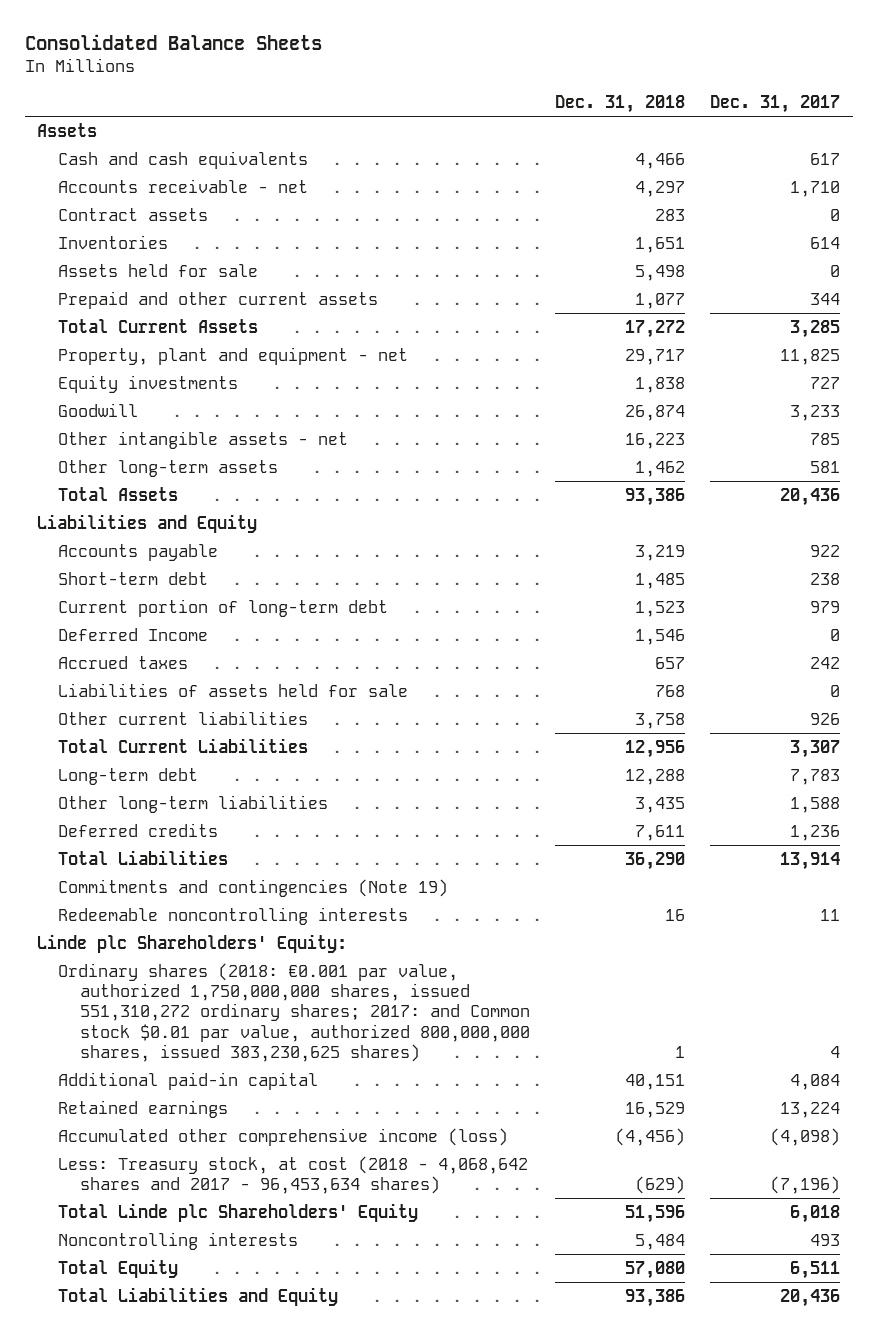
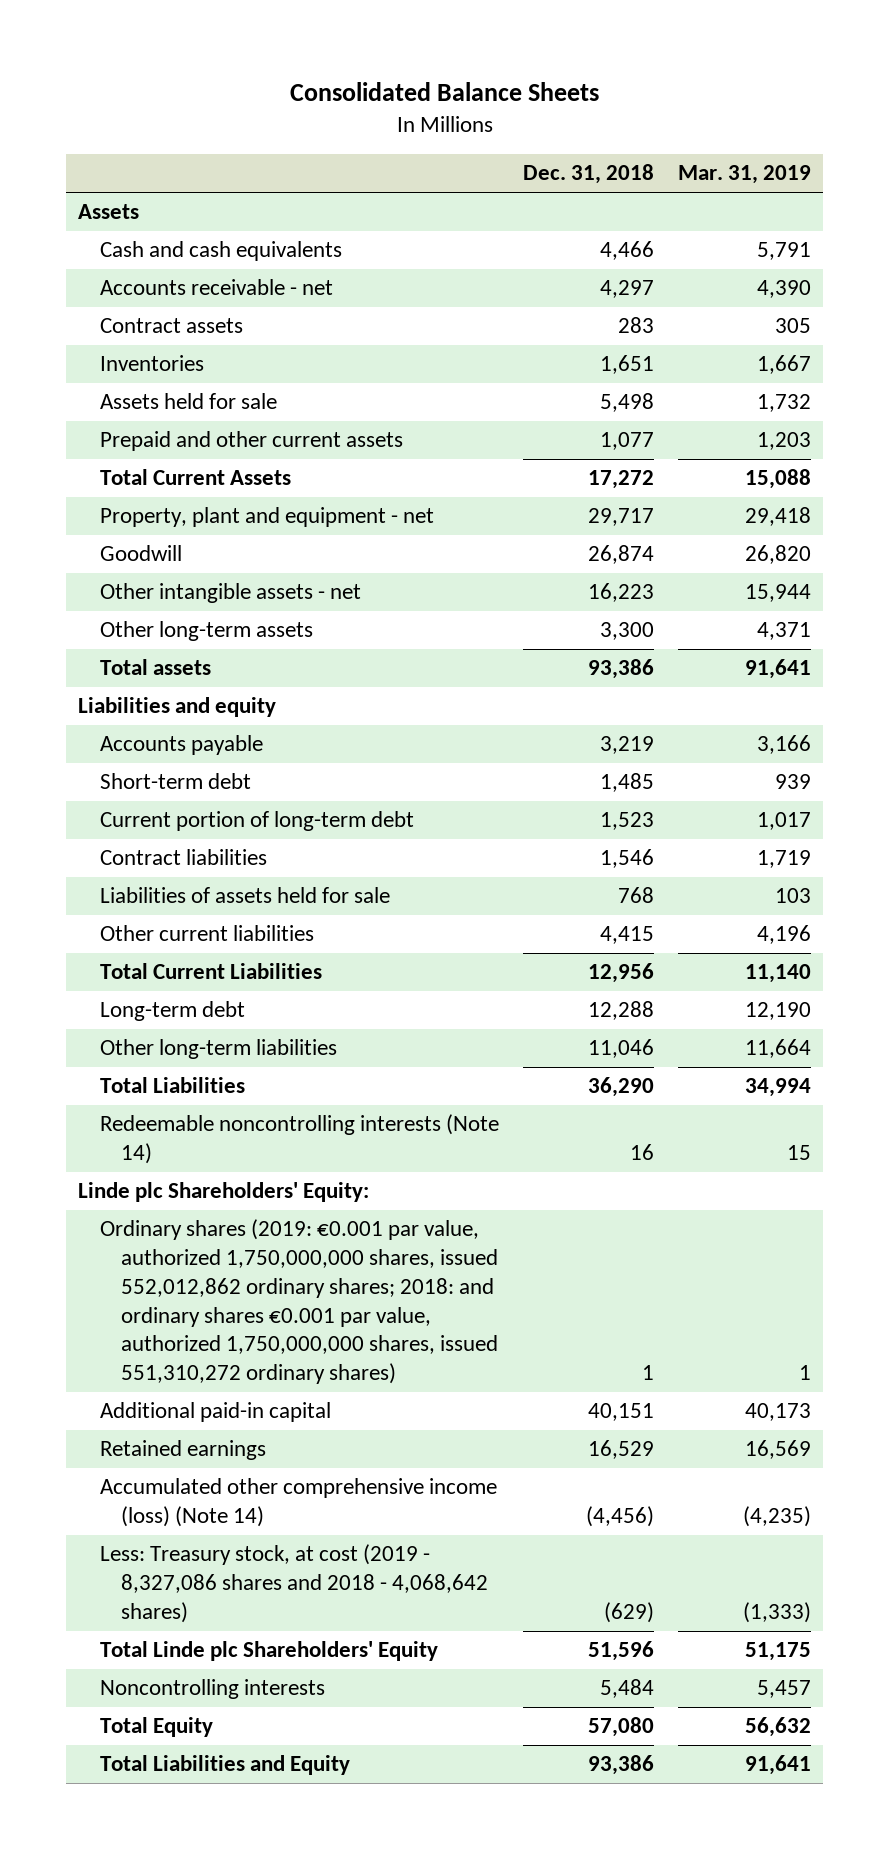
[710,94,841,113] Dec. 31, 2017 -> none
none -> [678,165,812,185] Mar. 31, 2019
[58,374,239,393] Equity investments -> none
[635,460,686,477] 1,462 -> [600,622,655,641] 3,300
[58,486,179,501] Total Assets -> [99,659,211,676] Total assets
[37,513,258,533] Liabilities and Equity -> [78,697,277,718] Liabilities and equity
[58,655,189,669] Accrued taxes -> none
[58,627,209,641] Deferred Income -> [99,849,267,866] Contract liabilities
[635,712,686,729] 3,758 -> [600,926,655,945] 4,415
[58,822,219,837] Deferred credits -> none
[635,796,686,813] 3,435 -> [588,1039,655,1059] 11,046
[58,878,449,897] Commitments and contingencies (Note 19) -> none
[58,906,409,925] Redeemable noncontrolling interests -> [99,1114,499,1165] Redeemable noncontrolling interests (Note 14)
[58,962,530,1063] Ordinary shares (2018: €0.001 par value, authorized 1,750,000,000 shares, issued 551,310,272 ordinary shares; 2017: and Common stock $0.01 par value, authorized 800,000,000 shares, issued 383,230,625 shares) -> [99,1219,499,1385] Ordinary shares (2019: €0.001 par value, authorized 1,750,000,000 shares, issued 552,012,862 ordinary shares; 2018: and ordinary shares €0.001 par value, authorized 1,750,000,000 shares, issued 551,310,272 ordinary shares)
[58,1127,509,1146] Accumulated other comprehensive income (loss) -> [99,1478,497,1528] Accumulated other comprehensive income (loss) (Note 14)
[58,1155,529,1195] Less: Treasury stock, at cost (2018 - 4,068,642 shares and 2017 - 96,453,634 shares) -> [99,1544,489,1623] Less: Treasury stock, at cost (2019 - 8,327,086 shares and 2018 - 4,068,642 shares)

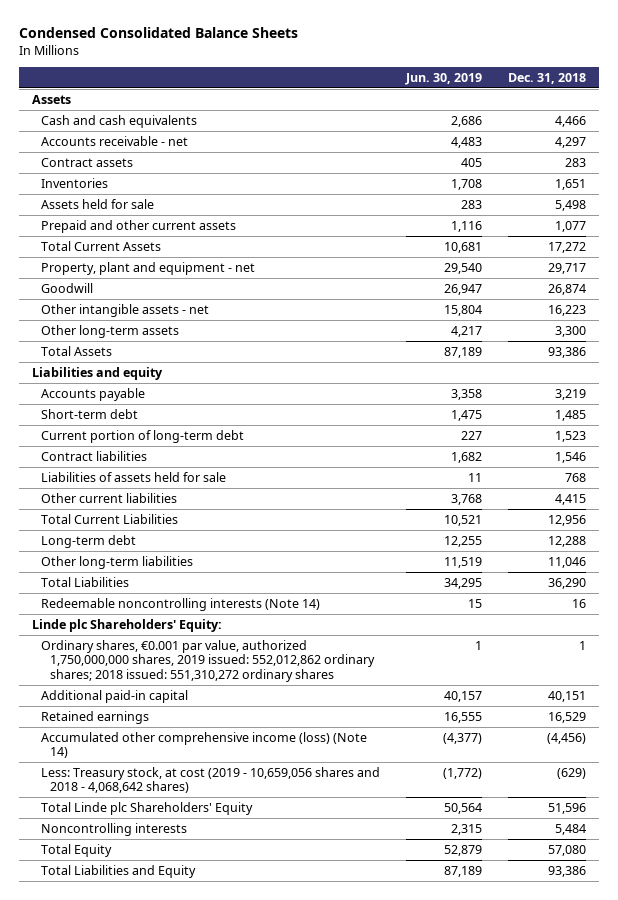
[289,82,599,102] Consolidated Balance Sheets -> [18,27,298,39] Condensed Consolidated Balance Sheets
[678,165,812,185] Mar. 31, 2019 -> none
none -> [404,72,482,85] Jun. 30, 2019
[99,659,211,676] Total assets -> [41,345,113,356] Total Assets
[99,1219,499,1385] Ordinary shares (2019: €0.001 par value, authorized 1,750,000,000 shares, issued 552,012,862 ordinary shares; 2018: and ordinary shares €0.001 par value, authorized 1,750,000,000 shares, issued 551,310,272 ordinary shares) -> [41,639,376,682] Ordinary shares, €0.001 par value, authorized 1,750,000,000 shares, 2019 issued: 552,012,862 ordinary shares; 2018 issued: 551,310,272 ordinary shares
[99,1544,489,1623] Less: Treasury stock, at cost (2019 - 8,327,086 shares and 2018 - 4,068,642 shares) -> [41,766,381,794] Less: Treasury stock, at cost (2019 - 10,659,056 shares and 2018 - 4,068,642 shares)

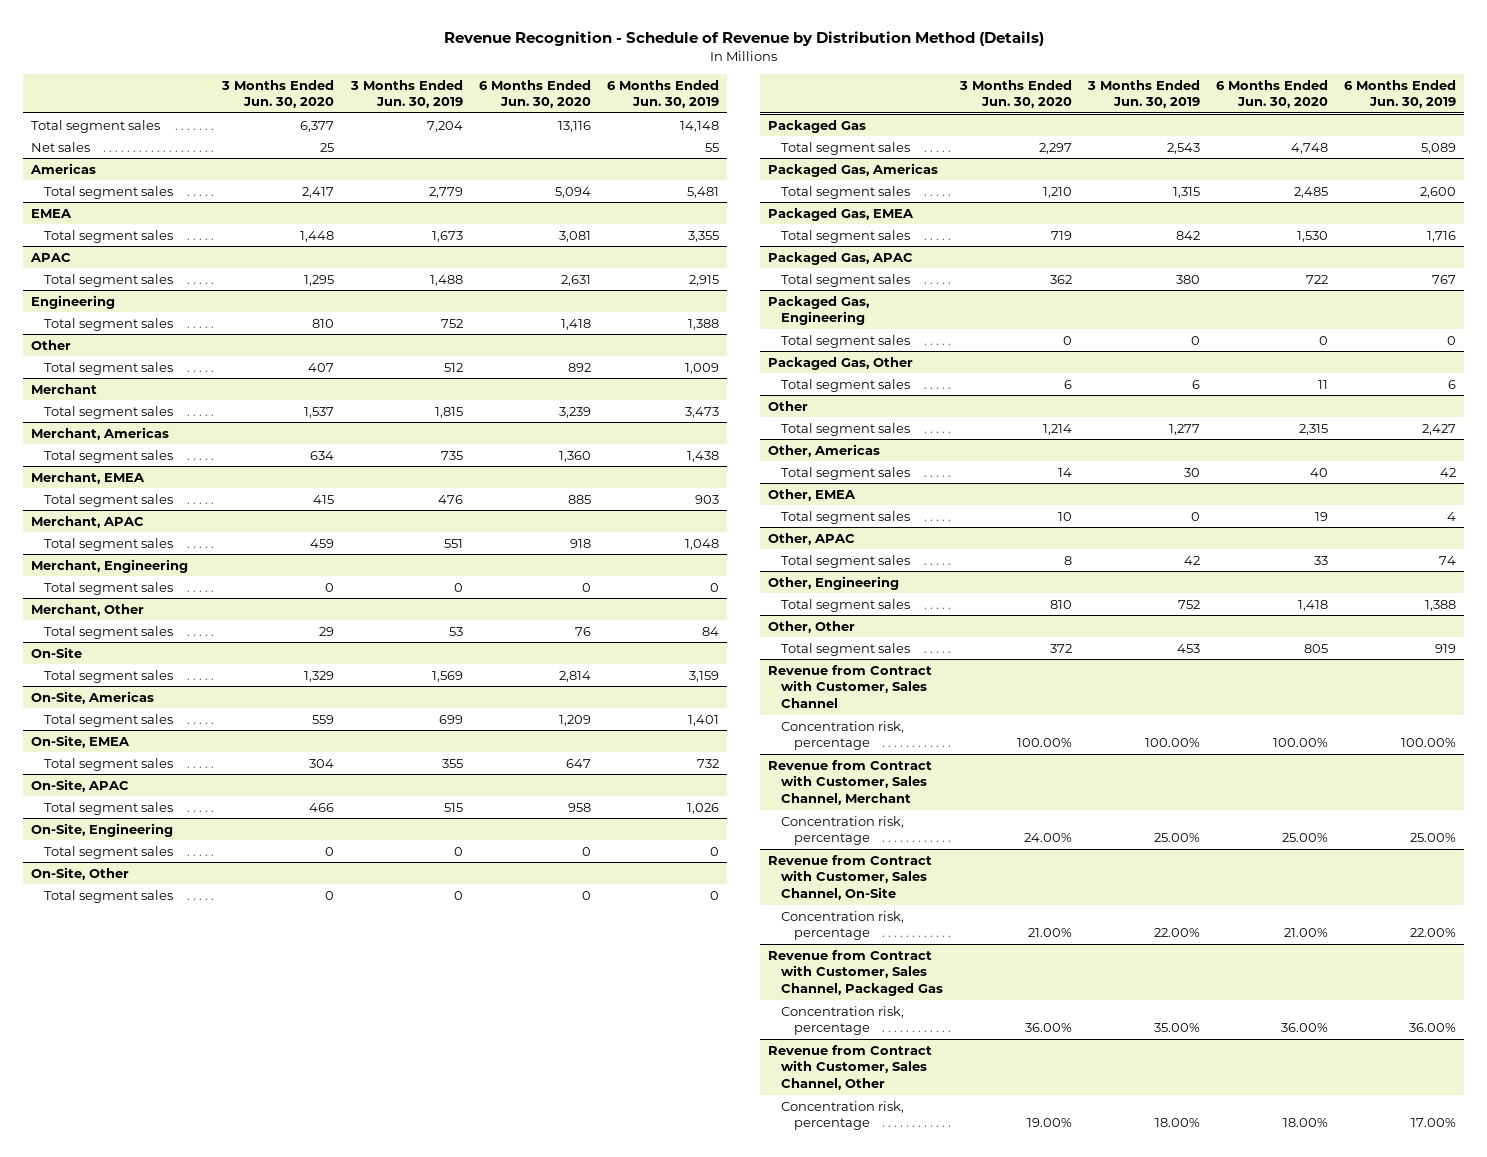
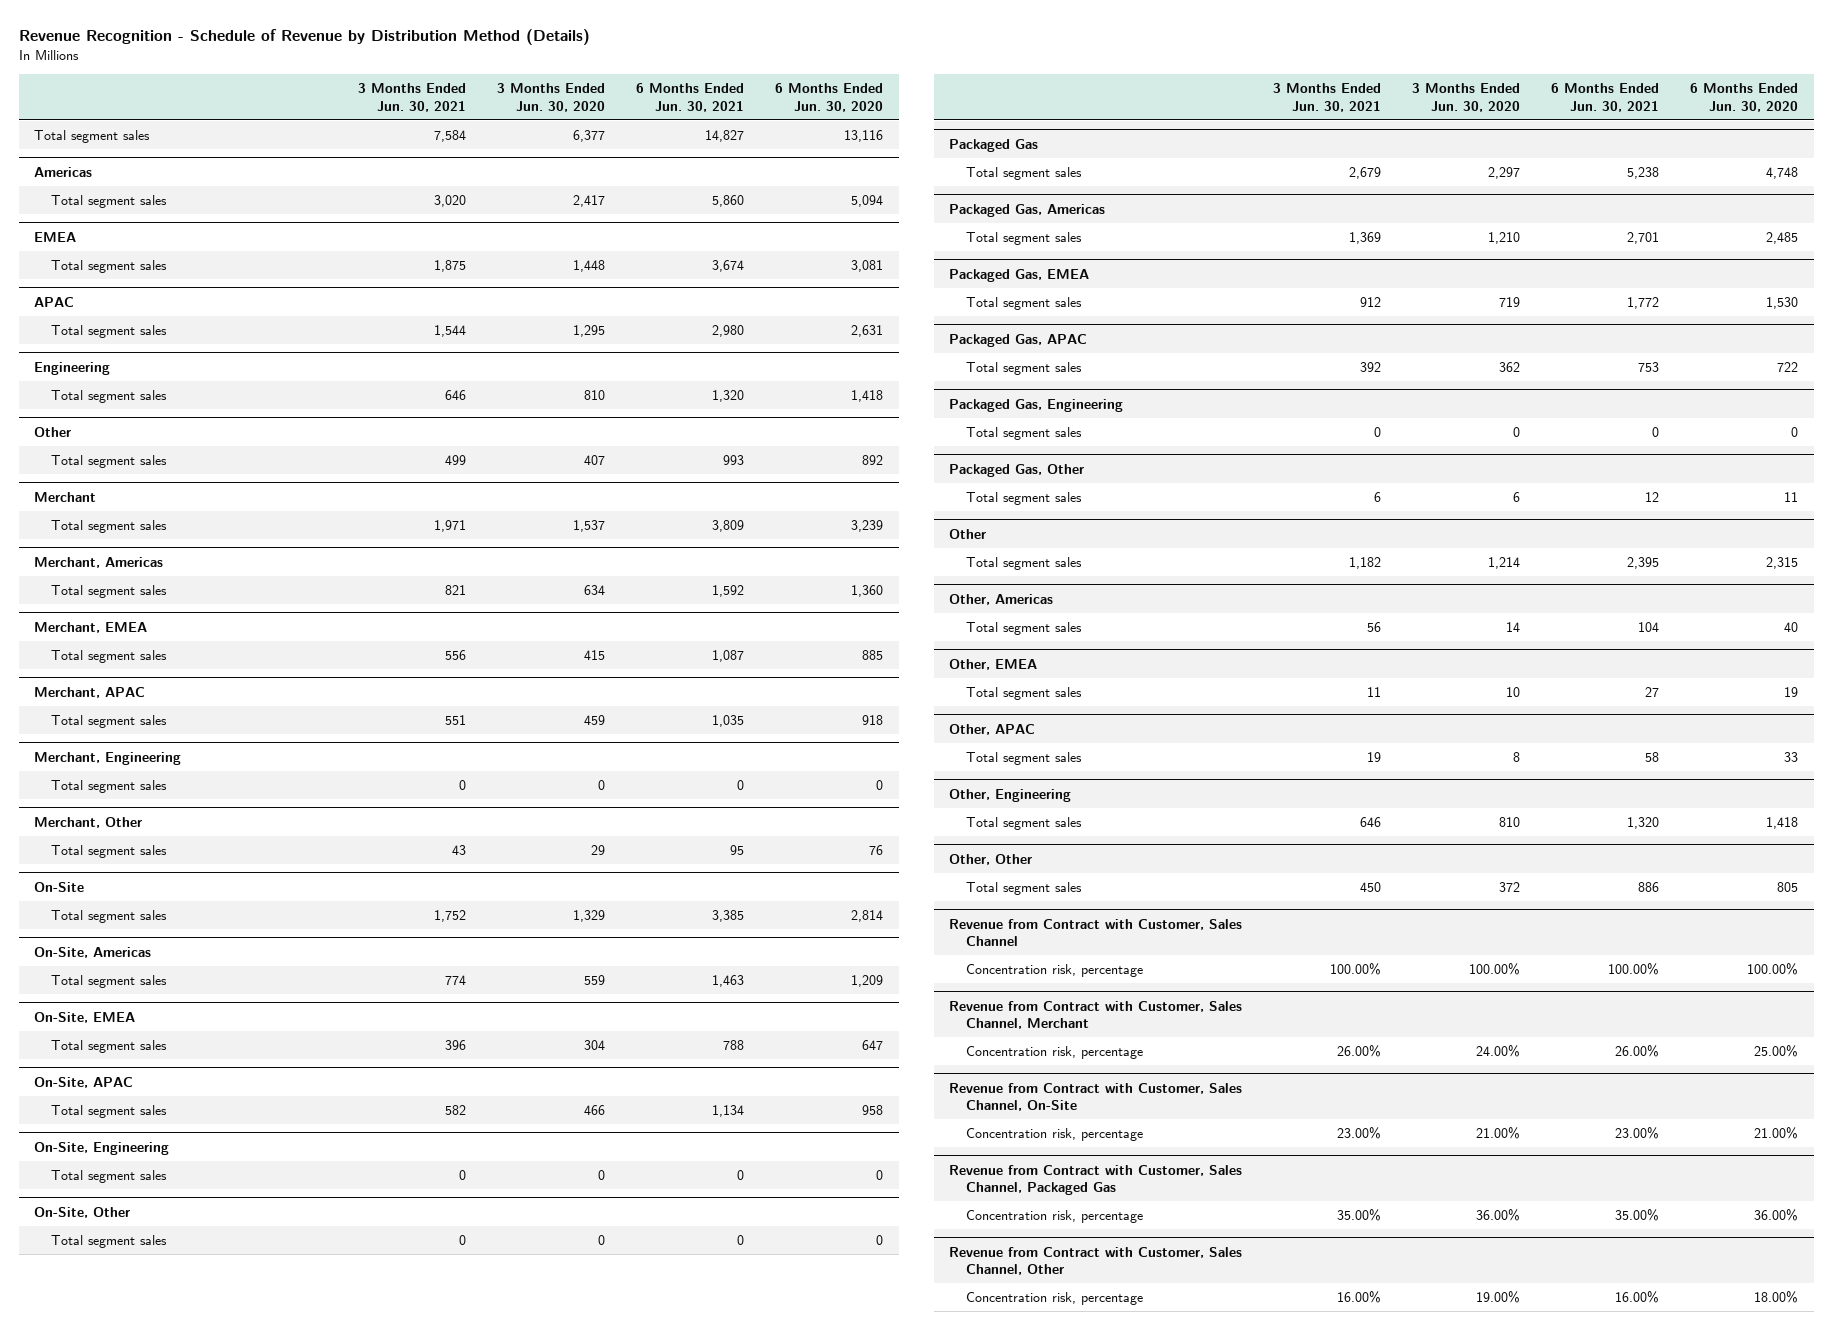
[349,79,463,109] 3 Months Ended Jun. 30, 2019 -> none
[607,79,720,109] 6 Months Ended Jun. 30, 2019 -> none
none -> [358,82,467,112] 3 Months Ended Jun. 30, 2021
none -> [636,82,745,112] 6 Months Ended Jun. 30, 2021
[31,141,91,152] Net sales -> none

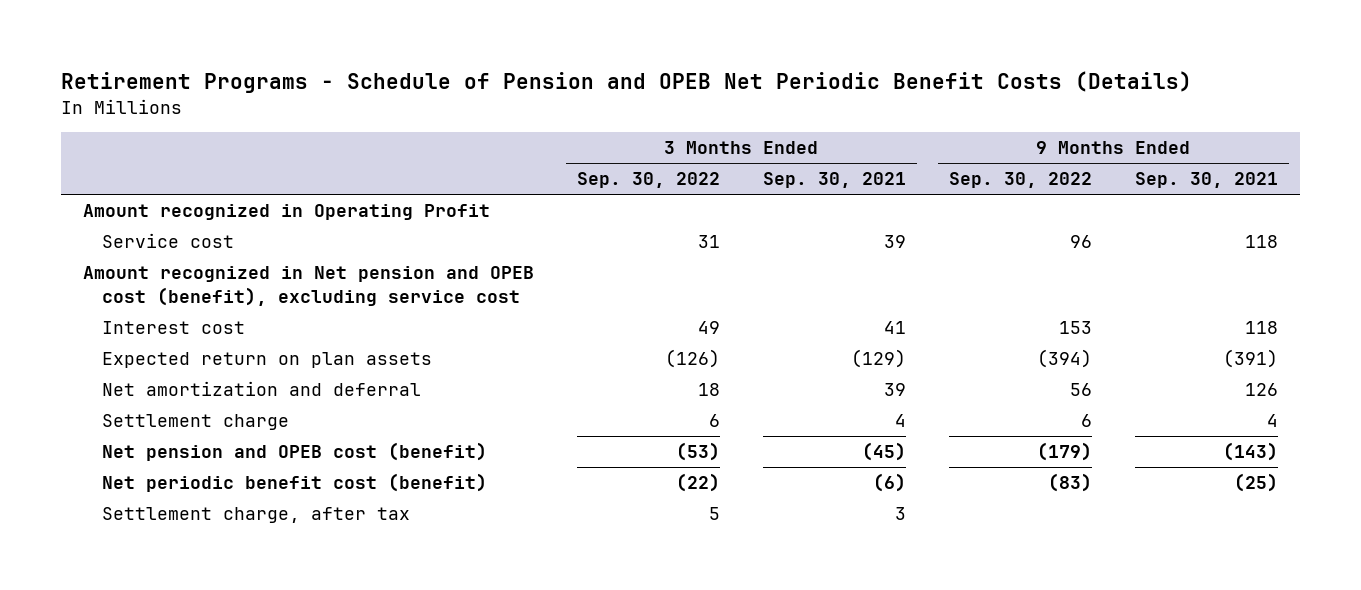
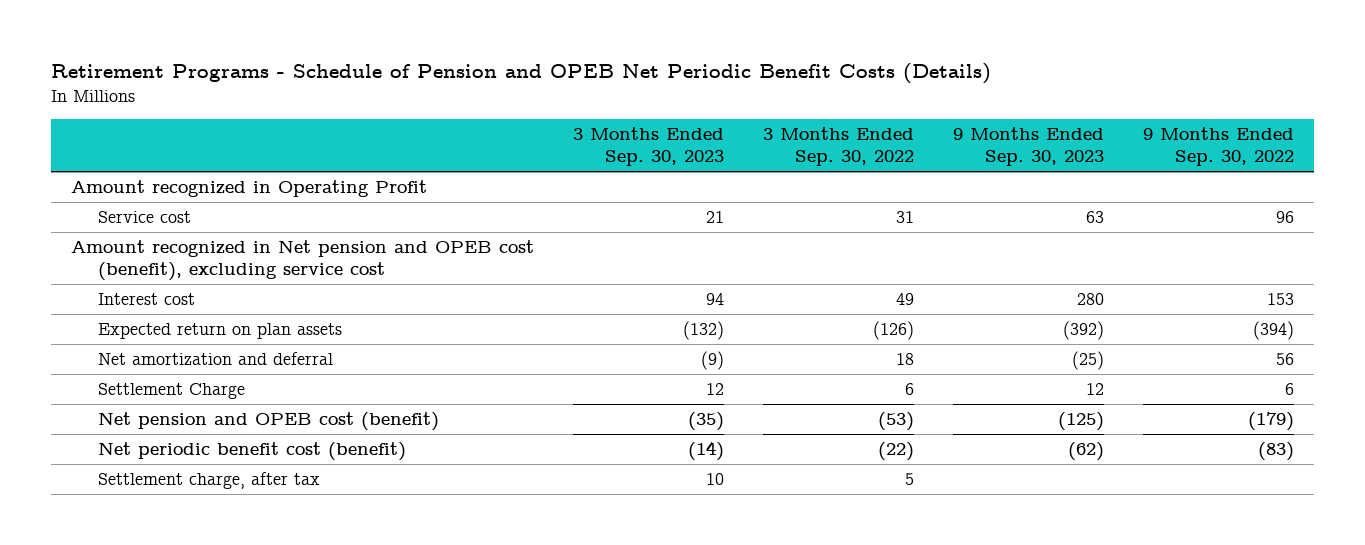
[762,172,906,189] Sep. 30, 2021 -> none
[1135,172,1279,189] Sep. 30, 2021 -> none
none -> [572,127,724,167] 3 Months Ended Sep. 30, 2023
none -> [952,127,1104,167] 9 Months Ended Sep. 30, 2023
[101,414,289,431] Settlement charge -> [97,383,245,400] Settlement Charge

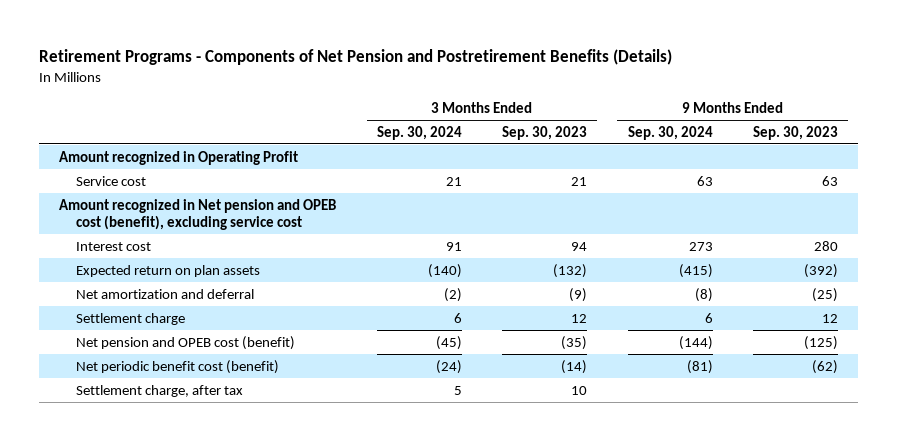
[51,63,992,85] Retirement Programs - Schedule of Pension and OPEB Net Periodic Benefit Costs (Details) -> [39,49,673,66] Retirement Programs - Components of Net Pension and Postretirement Benefits (Details)
[762,127,914,167] 3 Months Ended Sep. 30, 2022 -> none
[1143,127,1295,167] 9 Months Ended Sep. 30, 2022 -> none
none -> [376,125,462,140] Sep. 30, 2024
none -> [627,125,713,140] Sep. 30, 2024
[97,383,245,400] Settlement Charge -> [76,312,186,325] Settlement charge

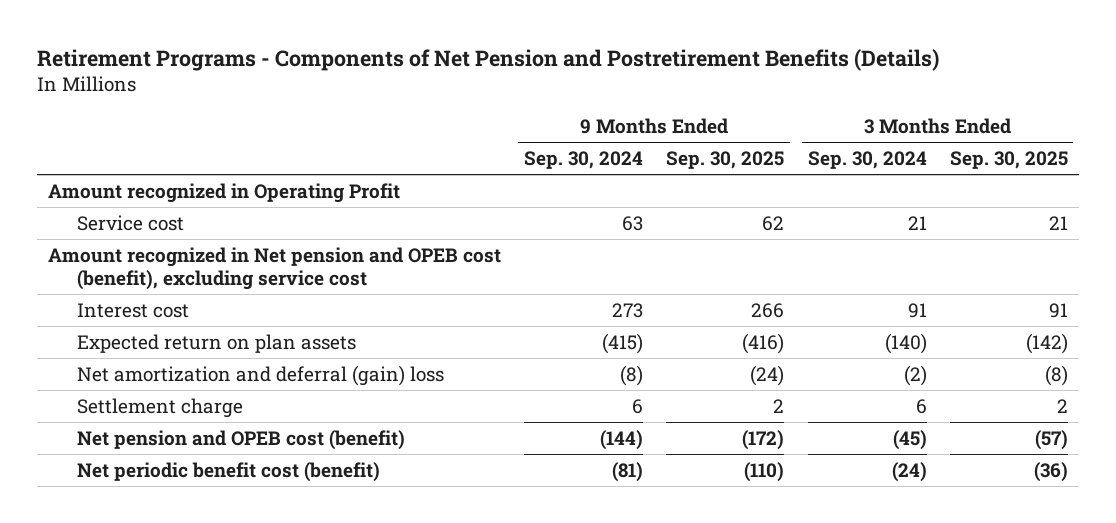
[502,125,588,140] Sep. 30, 2023 -> none
[752,125,838,140] Sep. 30, 2023 -> none
none -> [666,150,785,169] Sep. 30, 2025
none -> [949,150,1068,169] Sep. 30, 2025
[76,288,255,299] Net amortization and deferral -> [76,364,444,386] Net amortization and deferral (gain) loss
[76,384,244,397] Settlement charge, after tax -> none

